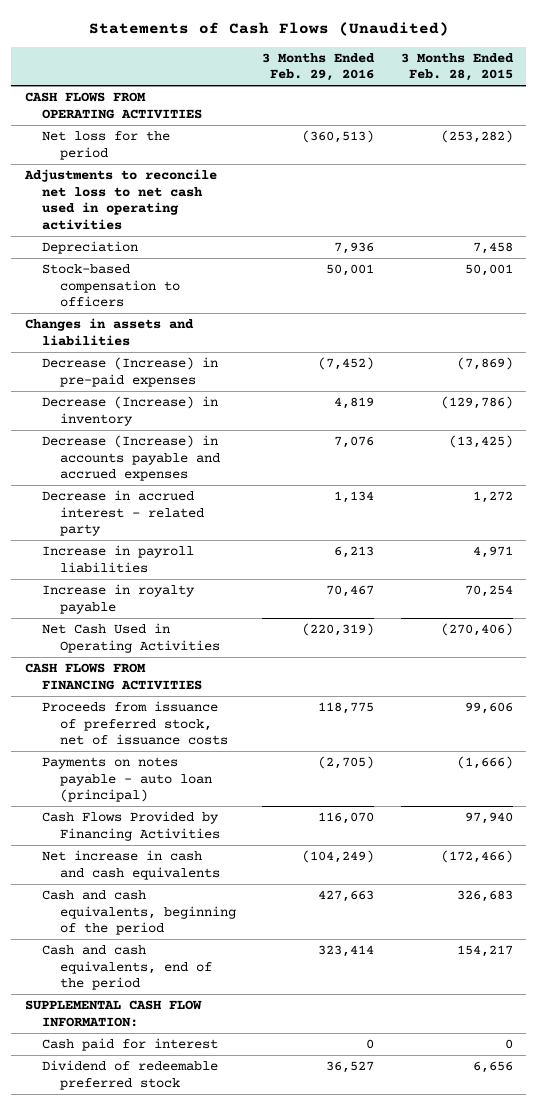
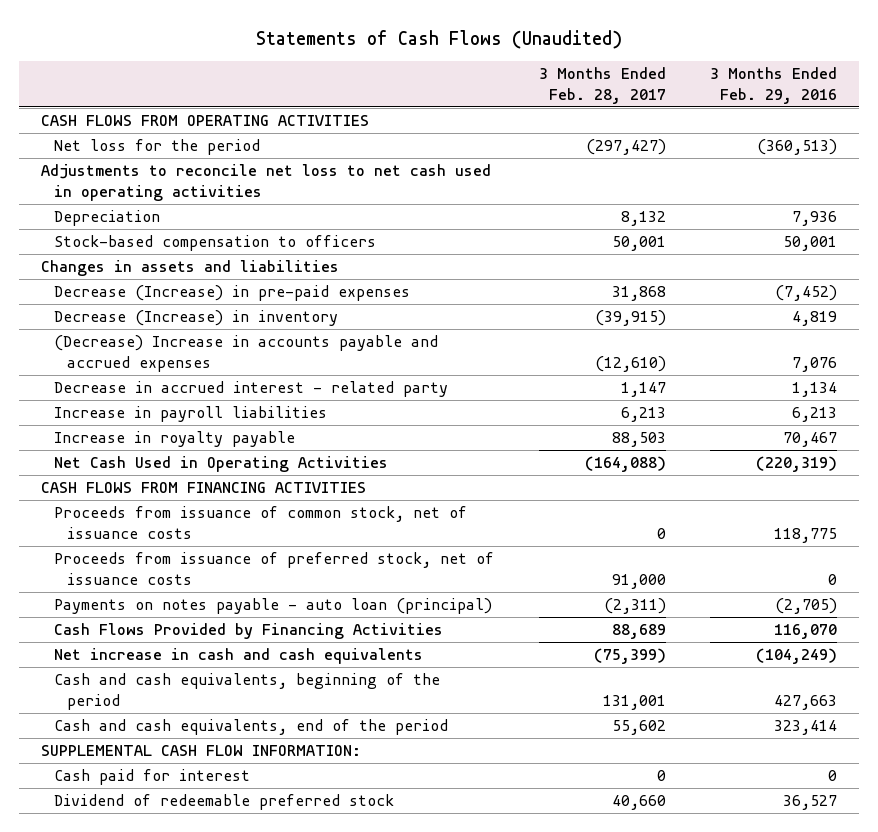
[401,52,515,82] 3 Months Ended Feb. 28, 2015 -> none
none -> [538,67,666,104] 3 Months Ended Feb. 28, 2017
[42,434,220,482] Decrease (Increase) in accounts payable and accrued expenses -> [54,335,439,372] (Decrease) Increase in accounts payable and accrued expenses
none -> [54,506,468,539] Proceeds from issuance of common stock, net of issuance costs
[318,701,375,714] 118,775 -> [827,573,837,585] 0

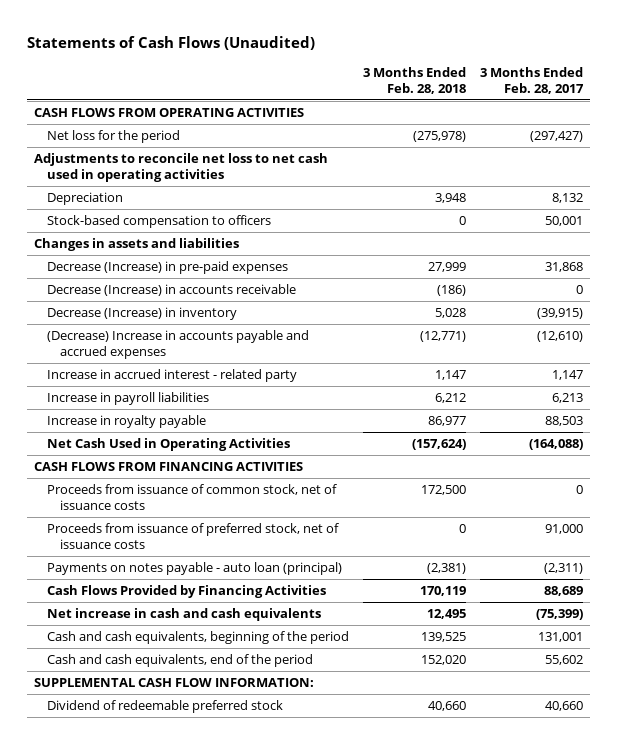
[709,67,837,104] 3 Months Ended Feb. 29, 2016 -> none
none -> [362,67,466,94] 3 Months Ended Feb. 28, 2018
none -> [47,284,297,297] Decrease (Increase) in accounts receivable
[54,381,449,398] Decrease in accrued interest - related party -> [47,369,298,383] Increase in accrued interest - related party
[54,769,251,786] Cash paid for interest -> none

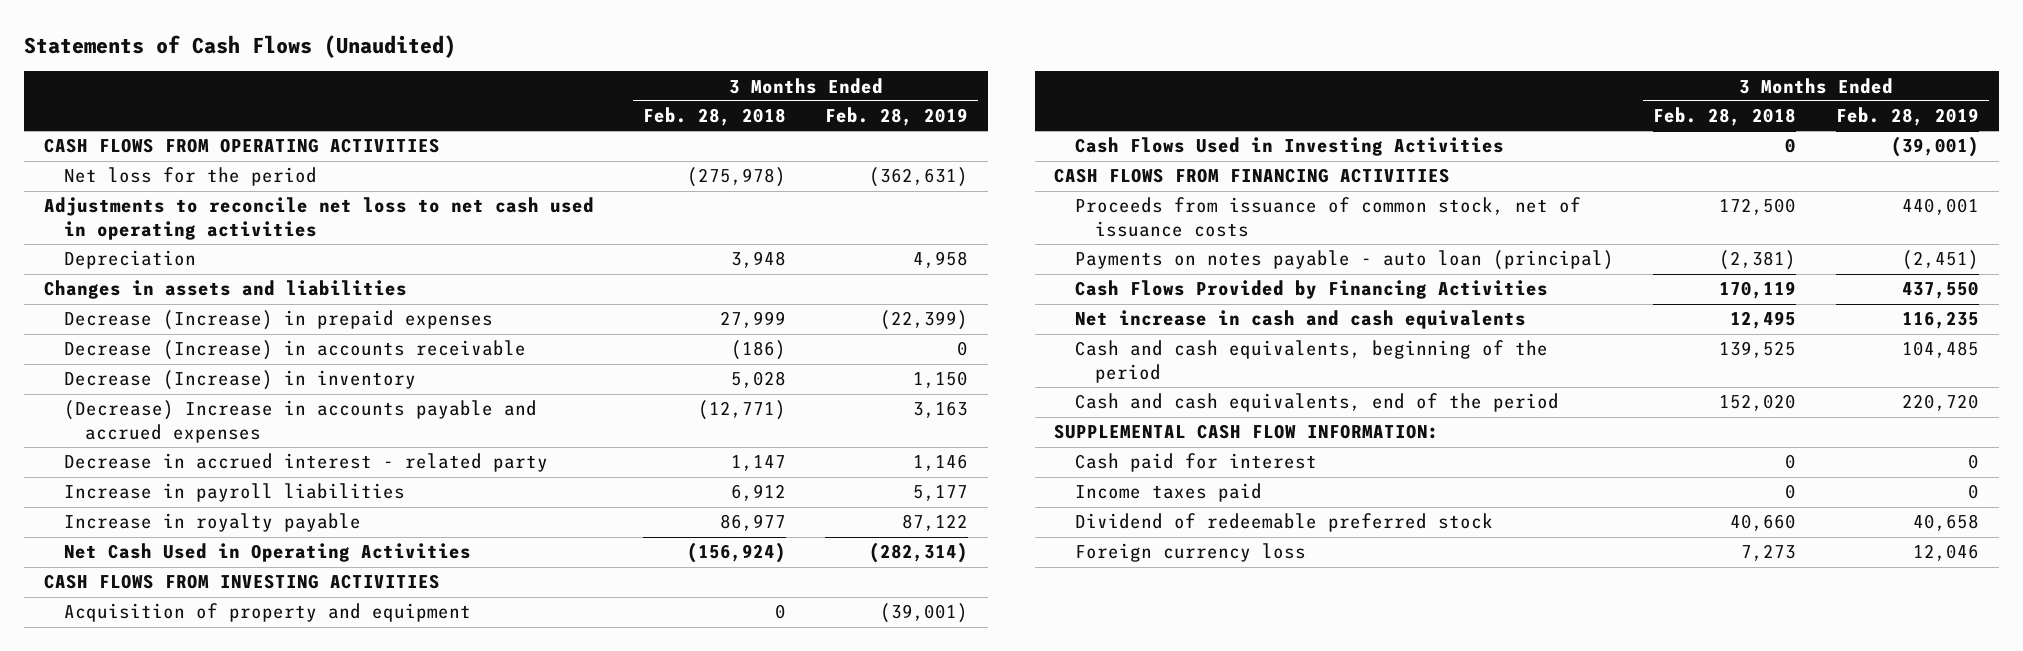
[479,67,584,94] 3 Months Ended Feb. 28, 2017 -> none
none -> [825,107,969,127] Feb. 28, 2019
[47,215,272,229] Stock-based compensation to officers -> none
[47,261,289,275] Decrease (Increase) in pre-paid expenses -> [64,310,494,331] Decrease (Increase) in prepaid expenses
[47,369,298,383] Increase in accrued interest - related party -> [64,453,549,473] Decrease in accrued interest - related party
[434,393,466,404] 6,212 -> [730,484,786,502] 6,912
[411,439,466,451] (157,624) -> [686,542,786,564] (156,924)
none -> [43,574,440,590] CASH FLOWS FROM INVESTING ACTIVITIES
none -> [64,603,472,623] Acquisition of property and equipment
none -> [1074,137,1504,157] Cash Flows Used in Investing Activities
[47,523,340,549] Proceeds from issuance of preferred stock, net of issuance costs -> none
none -> [1074,453,1317,473] Cash paid for interest
none -> [1074,483,1262,503] Income taxes paid
none -> [1074,543,1306,563] Foreign currency loss

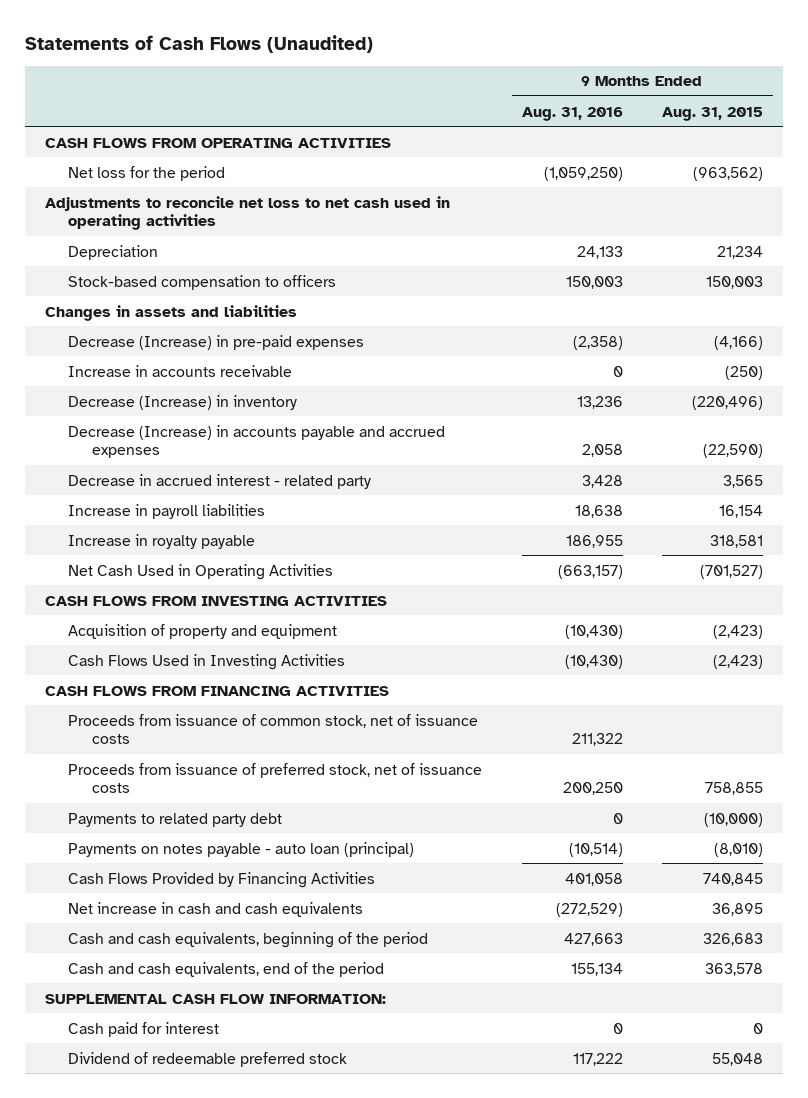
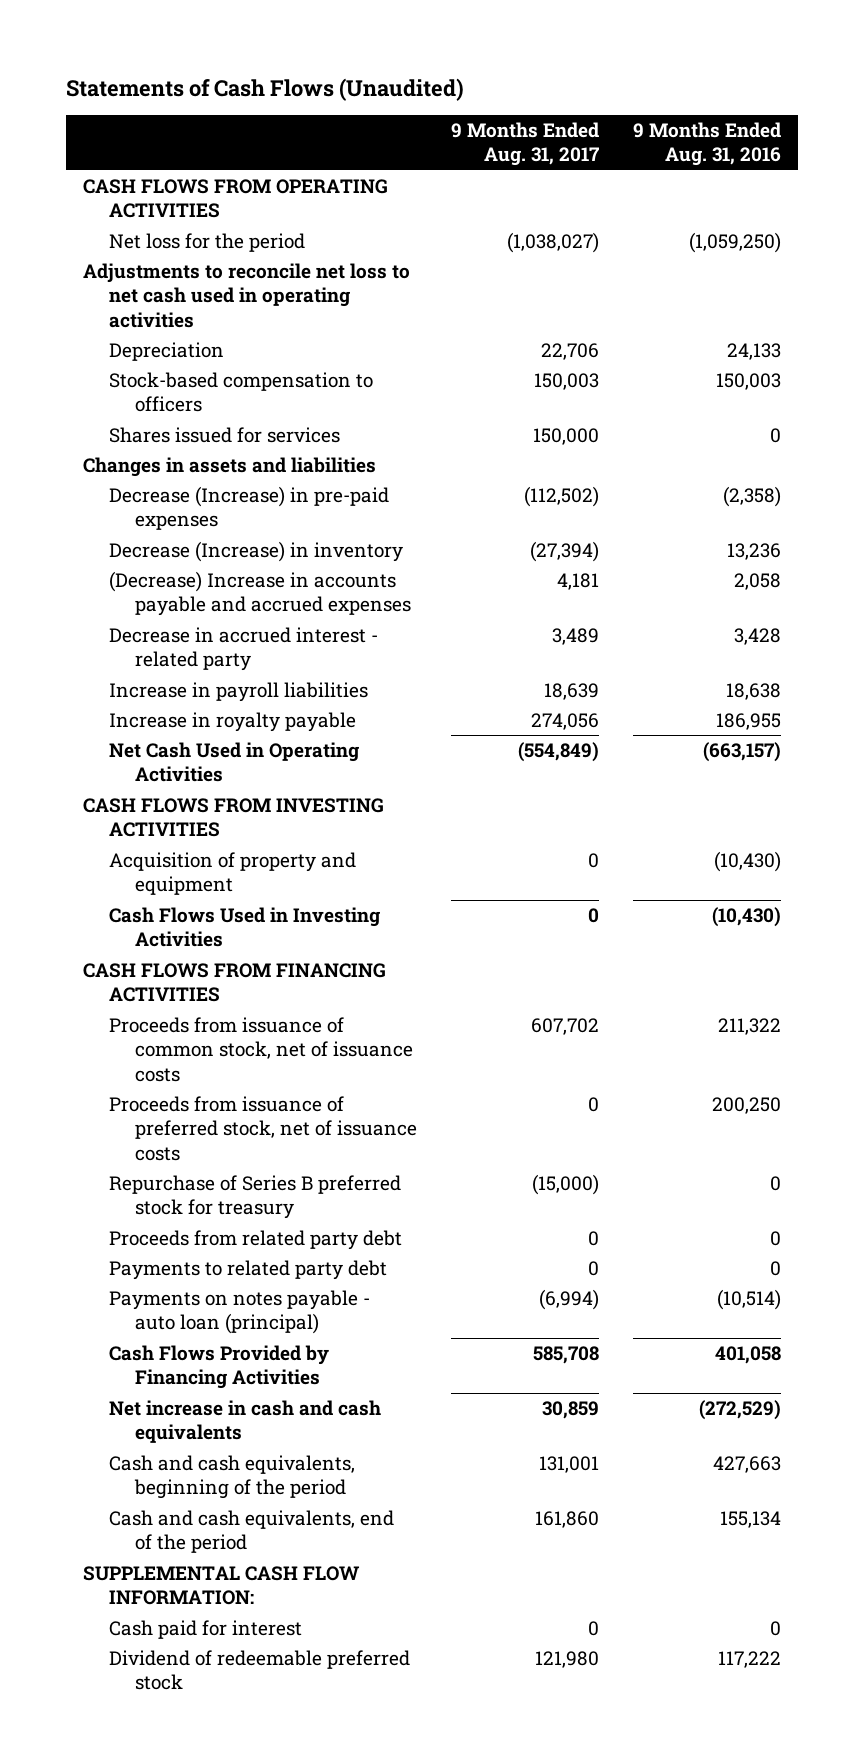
[662,106,764,121] Aug. 31, 2015 -> none
none -> [451,121,600,167] 9 Months Ended Aug. 31, 2017
none -> [109,427,341,444] Shares issued for services
[68,364,293,377] Increase in accounts receivable -> none
[68,424,446,459] Decrease (Increase) in accounts payable and accrued expenses -> [109,571,412,617] (Decrease) Increase in accounts payable and accrued expenses
none -> [109,1175,402,1220] Repurchase of Series B preferred stock for treasury
none -> [109,1230,403,1251] Proceeds from related party debt

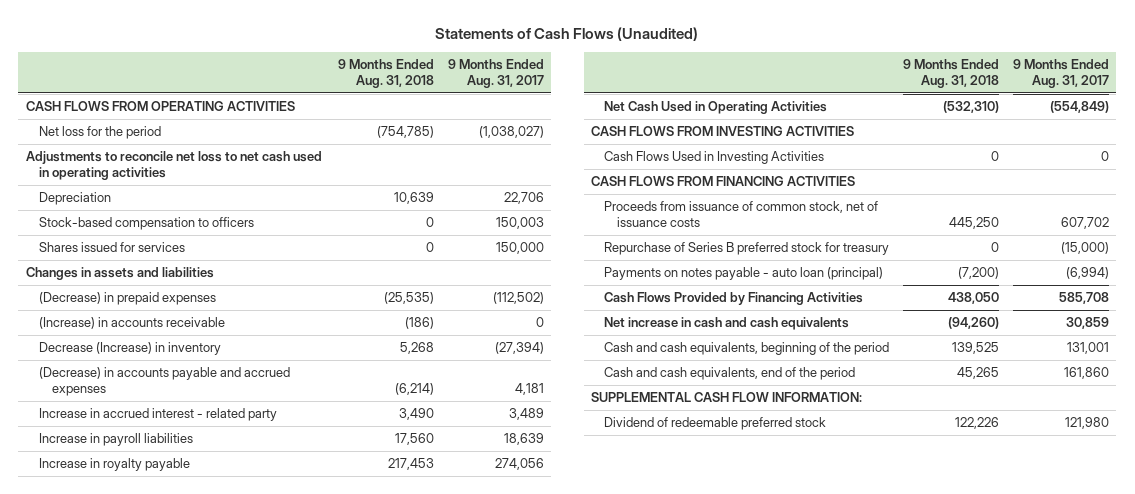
[632,121,781,167] 9 Months Ended Aug. 31, 2016 -> none
none -> [337,58,434,89] 9 Months Ended Aug. 31, 2018
[109,486,390,531] Decrease (Increase) in pre-paid expenses -> [38,292,216,306] (Decrease) in prepaid expenses
none -> [38,317,225,330] (Increase) in accounts receivable
[109,571,412,617] (Decrease) Increase in accounts payable and accrued expenses -> [38,367,290,397] (Decrease) in accounts payable and accrued expenses
[109,627,379,672] Decrease in accrued interest - related party -> [38,408,277,422] Increase in accrued interest - related party
[109,852,357,896] Acquisition of property and equipment -> none
[109,1096,418,1161] Proceeds from issuance of preferred stock, net of issuance costs -> none
[109,1230,403,1251] Proceeds from related party debt -> none
[109,1260,388,1281] Payments to related party debt -> none
[109,1620,303,1640] Cash paid for interest -> none

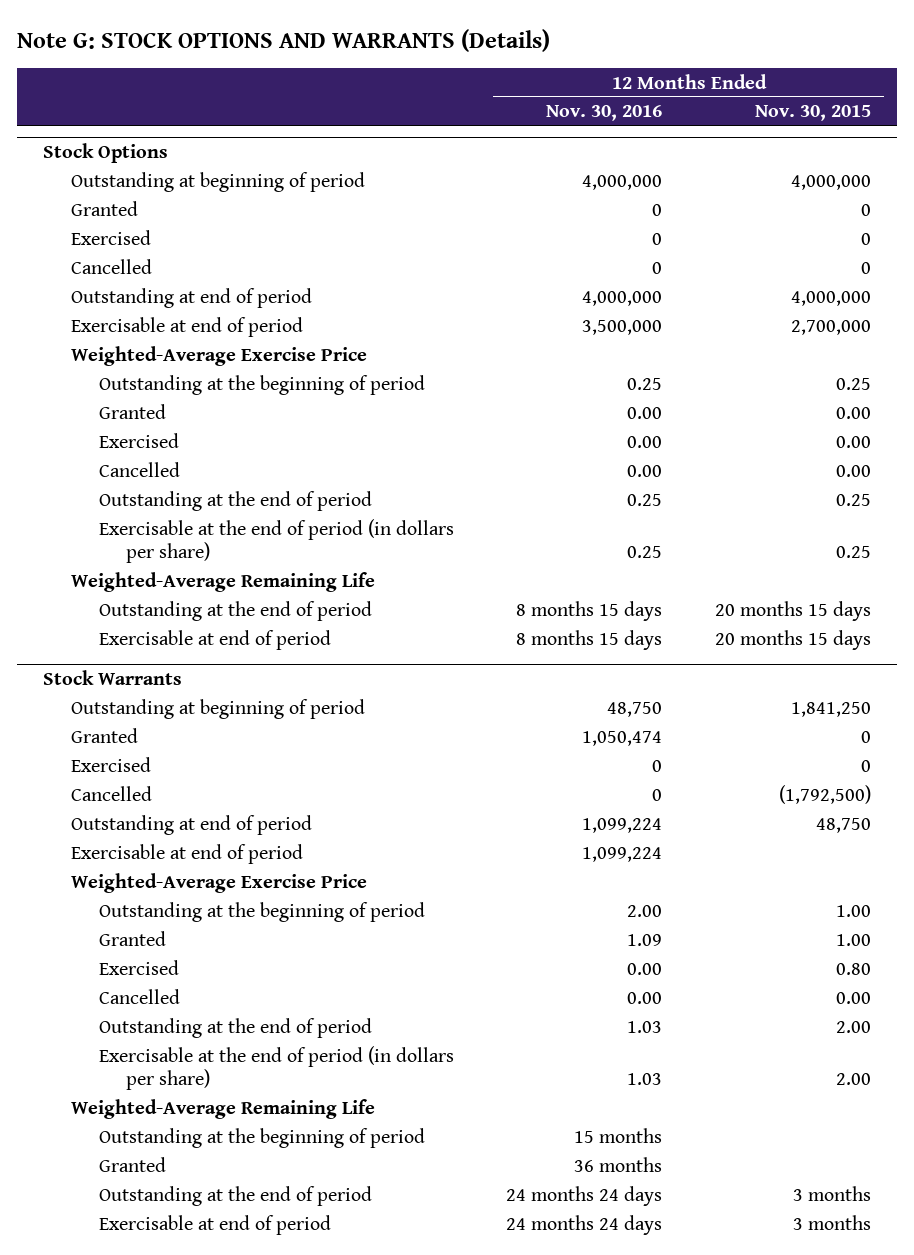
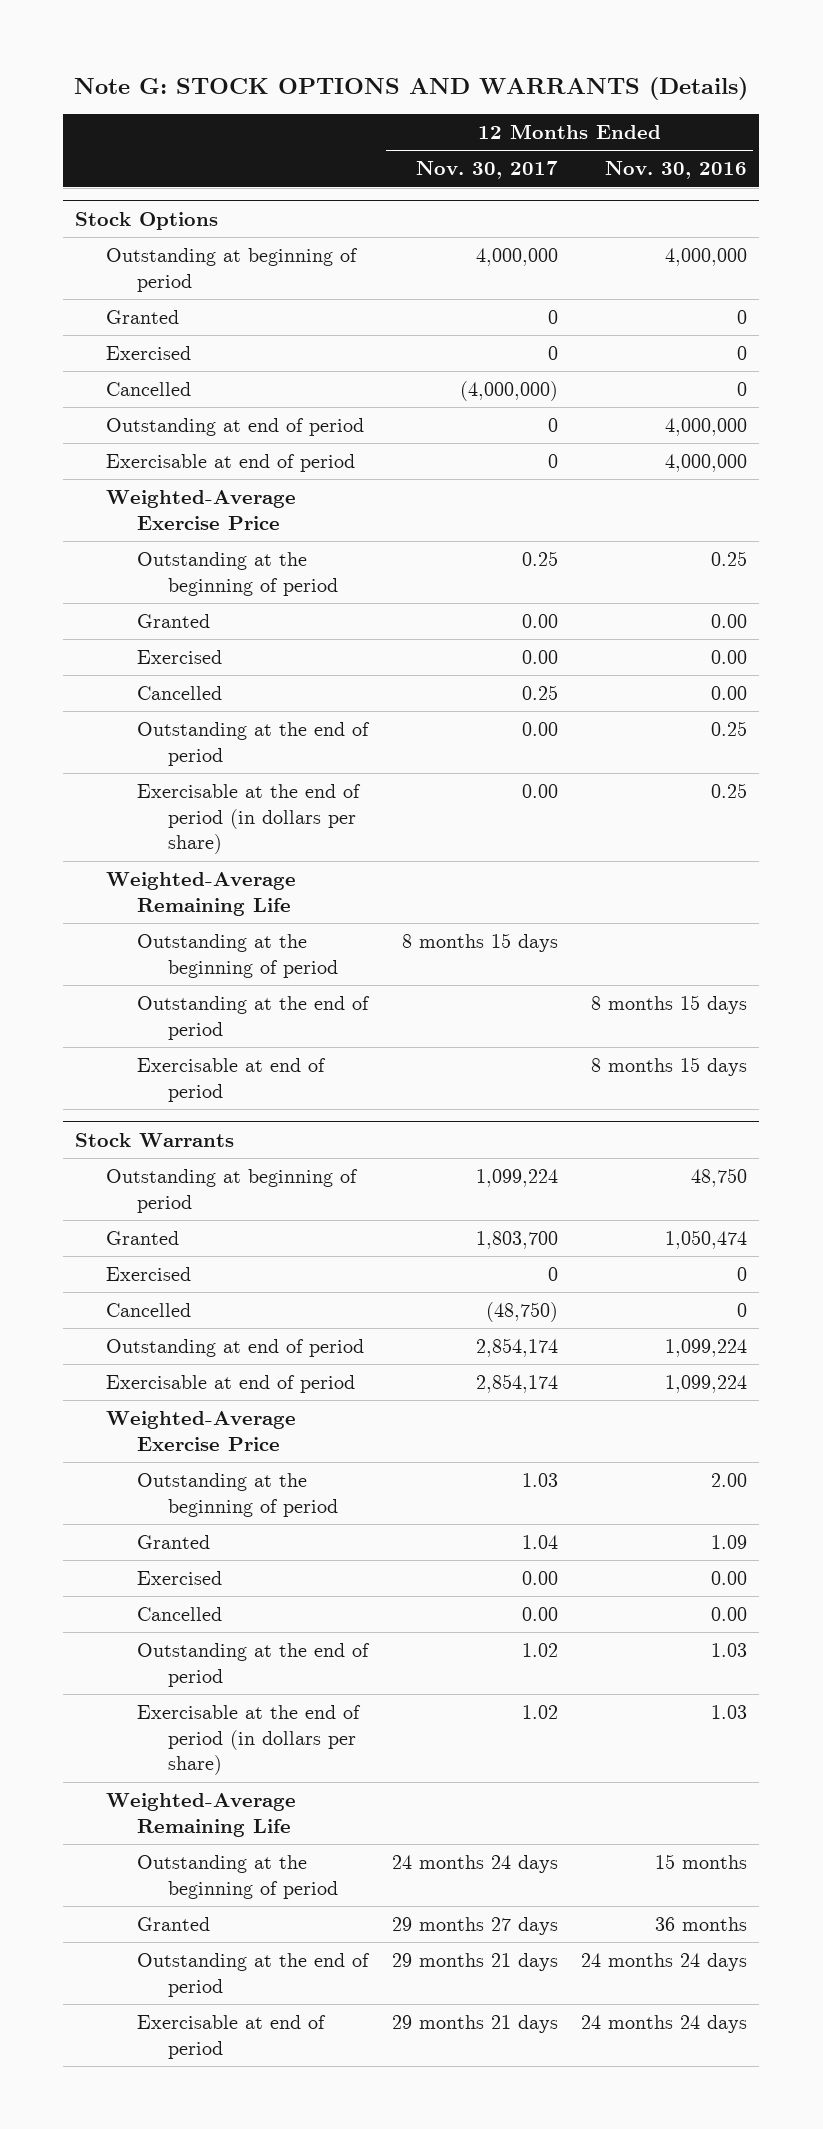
[754,105,871,122] Nov. 30, 2015 -> none
none -> [415,161,558,180] Nov. 30, 2017
[582,319,663,335] 3,500,000 -> [665,454,748,473] 4,000,000
none -> [136,934,338,978] Outstanding at the beginning of period

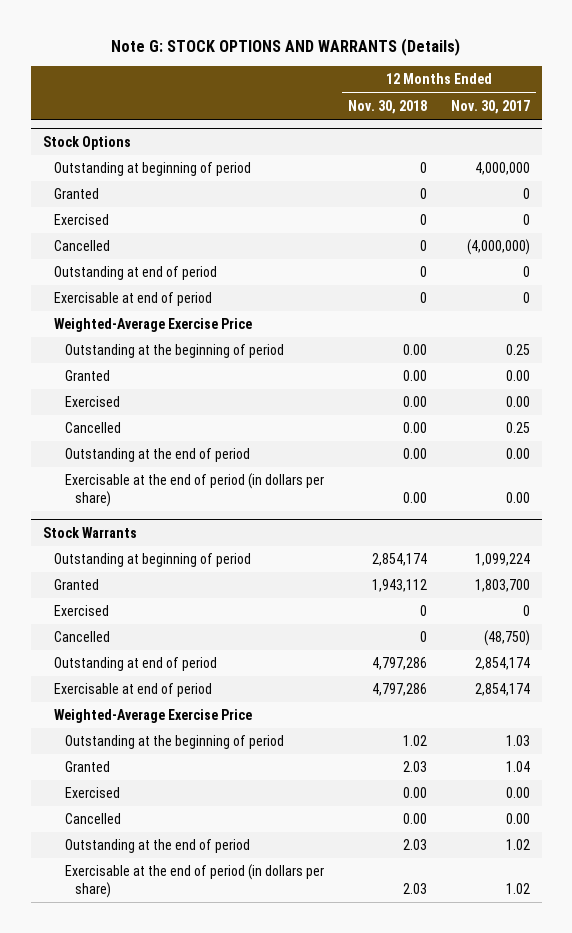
[605,161,748,180] Nov. 30, 2016 -> none
none -> [347,99,427,114] Nov. 30, 2018
[106,872,297,916] Weighted-Average Remaining Life -> none
[136,934,338,978] Outstanding at the beginning of period -> none
[136,996,370,1040] Outstanding at the end of period -> none
[136,1058,326,1102] Exercisable at end of period -> none
[106,1793,297,1837] Weighted-Average Remaining Life -> none
[136,1855,338,1899] Outstanding at the beginning of period -> none
[136,1917,210,1932] Granted -> none
[136,1953,370,1997] Outstanding at the end of period -> none
[136,2015,326,2059] Exercisable at end of period -> none

